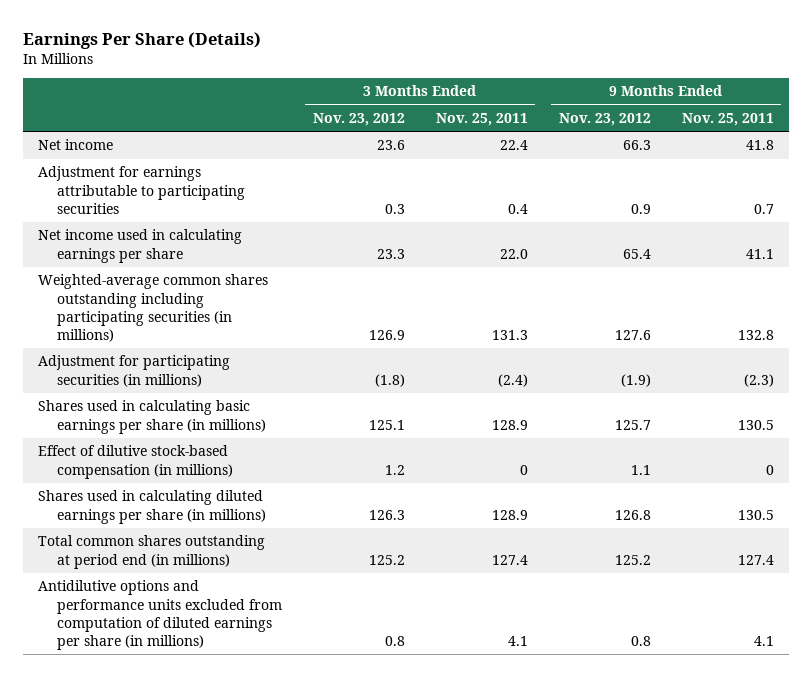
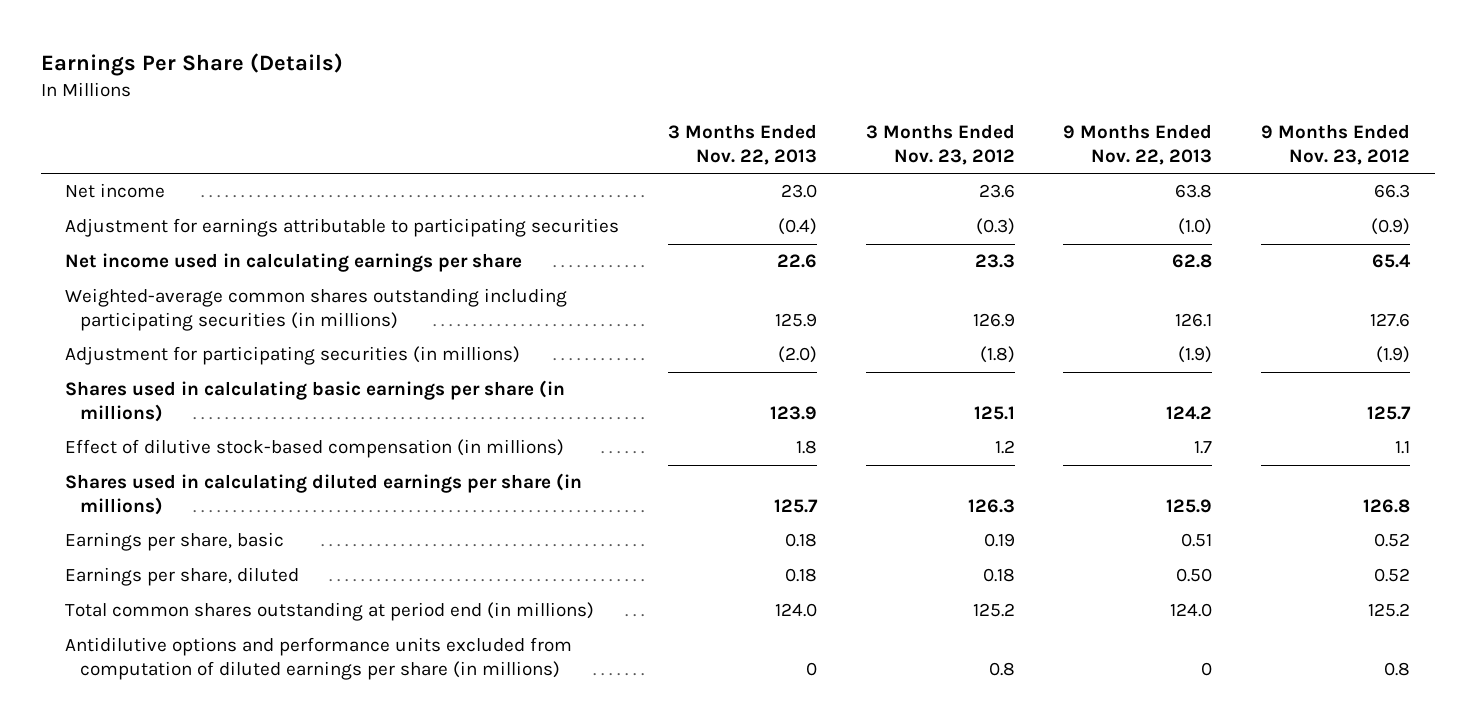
[435,113,528,127] Nov. 25, 2011 -> none
[681,113,774,127] Nov. 25, 2011 -> none
none -> [668,124,818,165] 3 Months Ended Nov. 22, 2013
none -> [1063,124,1213,165] 9 Months Ended Nov. 22, 2013
[384,203,405,214] 0.3 -> [975,218,1015,236] (0.3)
[630,203,651,214] 0.9 -> [1371,218,1411,236] (0.9)
none -> [65,532,285,552] Earnings per share, basic
none -> [65,567,300,587] Earnings per share, diluted

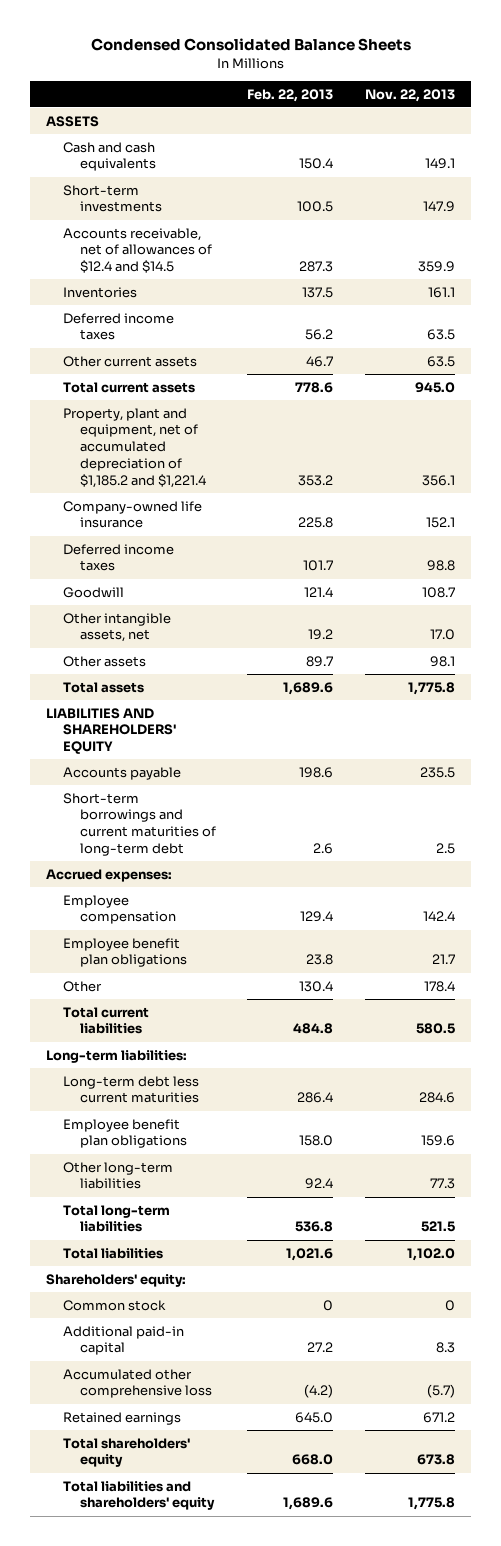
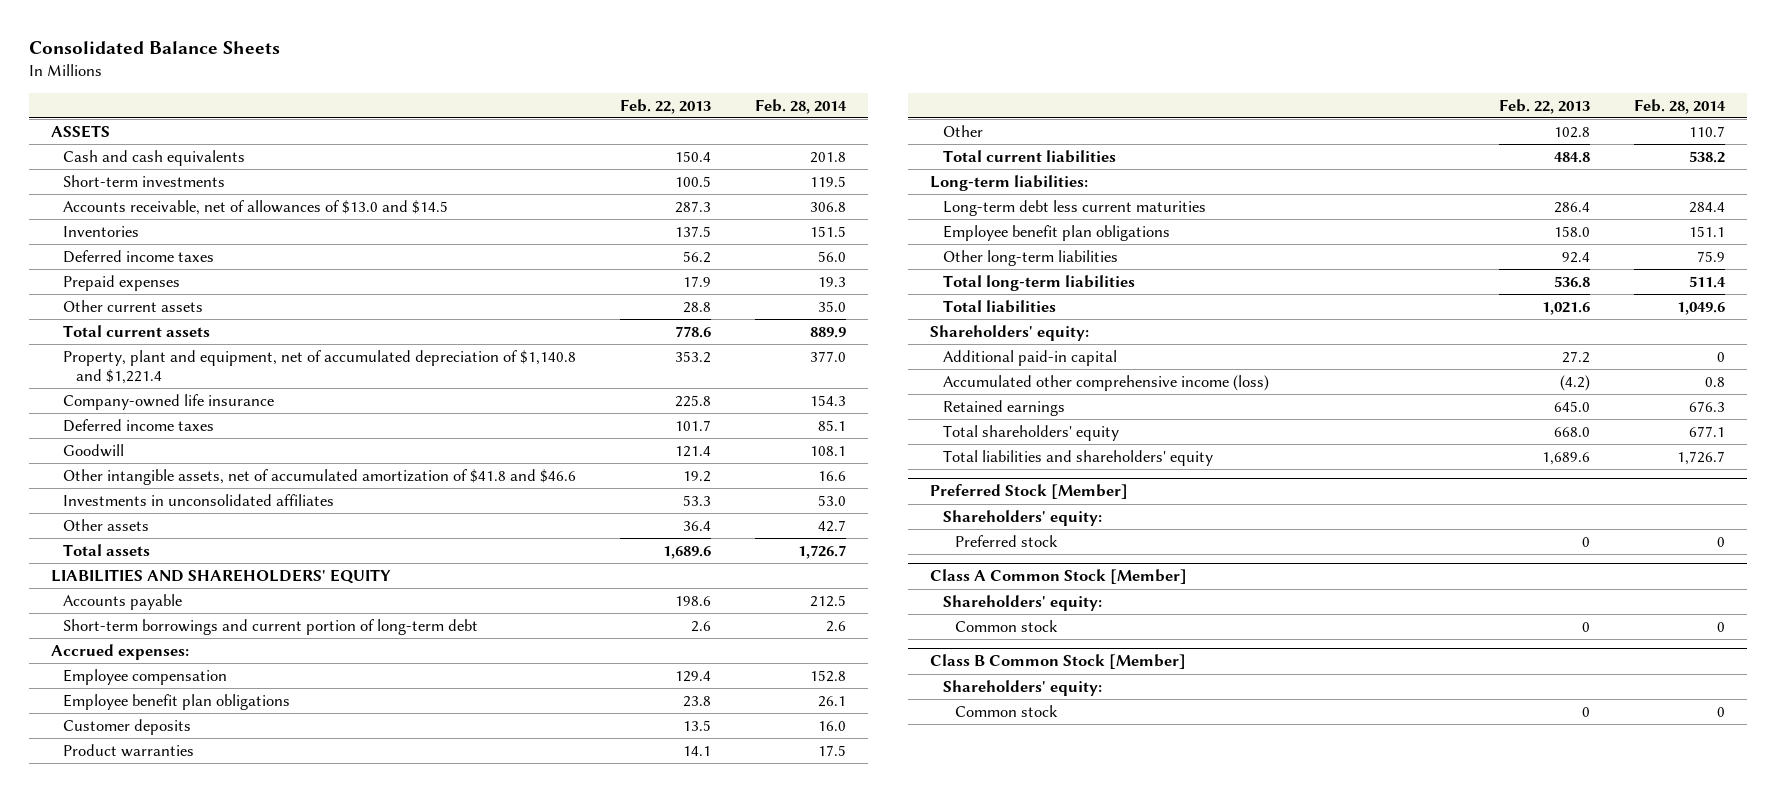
[90,38,411,52] Condensed Consolidated Balance Sheets -> [29,41,281,55] Consolidated Balance Sheets
[365,88,456,102] Nov. 22, 2013 -> none
none -> [754,98,847,114] Feb. 28, 2014
[62,227,212,274] Accounts receivable, net of allowances of $12.4 and $14.5 -> [63,199,449,215] Accounts receivable, net of allowances of $13.0 and $14.5
none -> [63,274,181,291] Prepaid expenses
[306,355,334,367] 46.7 -> [683,301,712,313] 28.8
[62,407,206,488] Property, plant and equipment, net of accumulated depreciation of $1,185.2 and $1,221.4 -> [63,349,577,385] Property, plant and equipment, net of accumulated depreciation of $1,140.8 and $1,221.4
[62,612,171,643] Other intangible assets, net -> [63,468,577,485] Other intangible assets, net of accumulated amortization of $41.8 and $46.6
none -> [63,493,335,506] Investments in unconsolidated affiliates
[306,655,334,667] 89.7 -> [683,520,712,531] 36.4
[62,792,216,857] Short-term borrowings and current maturities of long-term debt -> [63,618,479,635] Short-term borrowings and current portion of long-term debt
none -> [63,718,192,735] Customer deposits
none -> [63,743,195,757] Product warranties
[299,980,334,992] 130.4 -> [1554,126,1591,138] 102.8
[62,1299,166,1311] Common stock -> none
[62,1368,212,1399] Accumulated other comprehensive loss -> [942,374,1269,391] Accumulated other comprehensive income (loss)
none -> [930,484,1129,500] Preferred Stock [Member]
none -> [942,509,1102,526] Shareholders' equity:
none -> [954,534,1058,547] Preferred stock
none -> [930,569,1188,585] Class A Common Stock [Member]
none -> [942,594,1102,611] Shareholders' equity:
none -> [954,619,1058,632] Common stock
none -> [930,654,1187,670] Class B Common Stock [Member]
none -> [942,679,1102,696] Shareholders' equity:
none -> [954,704,1058,717] Common stock

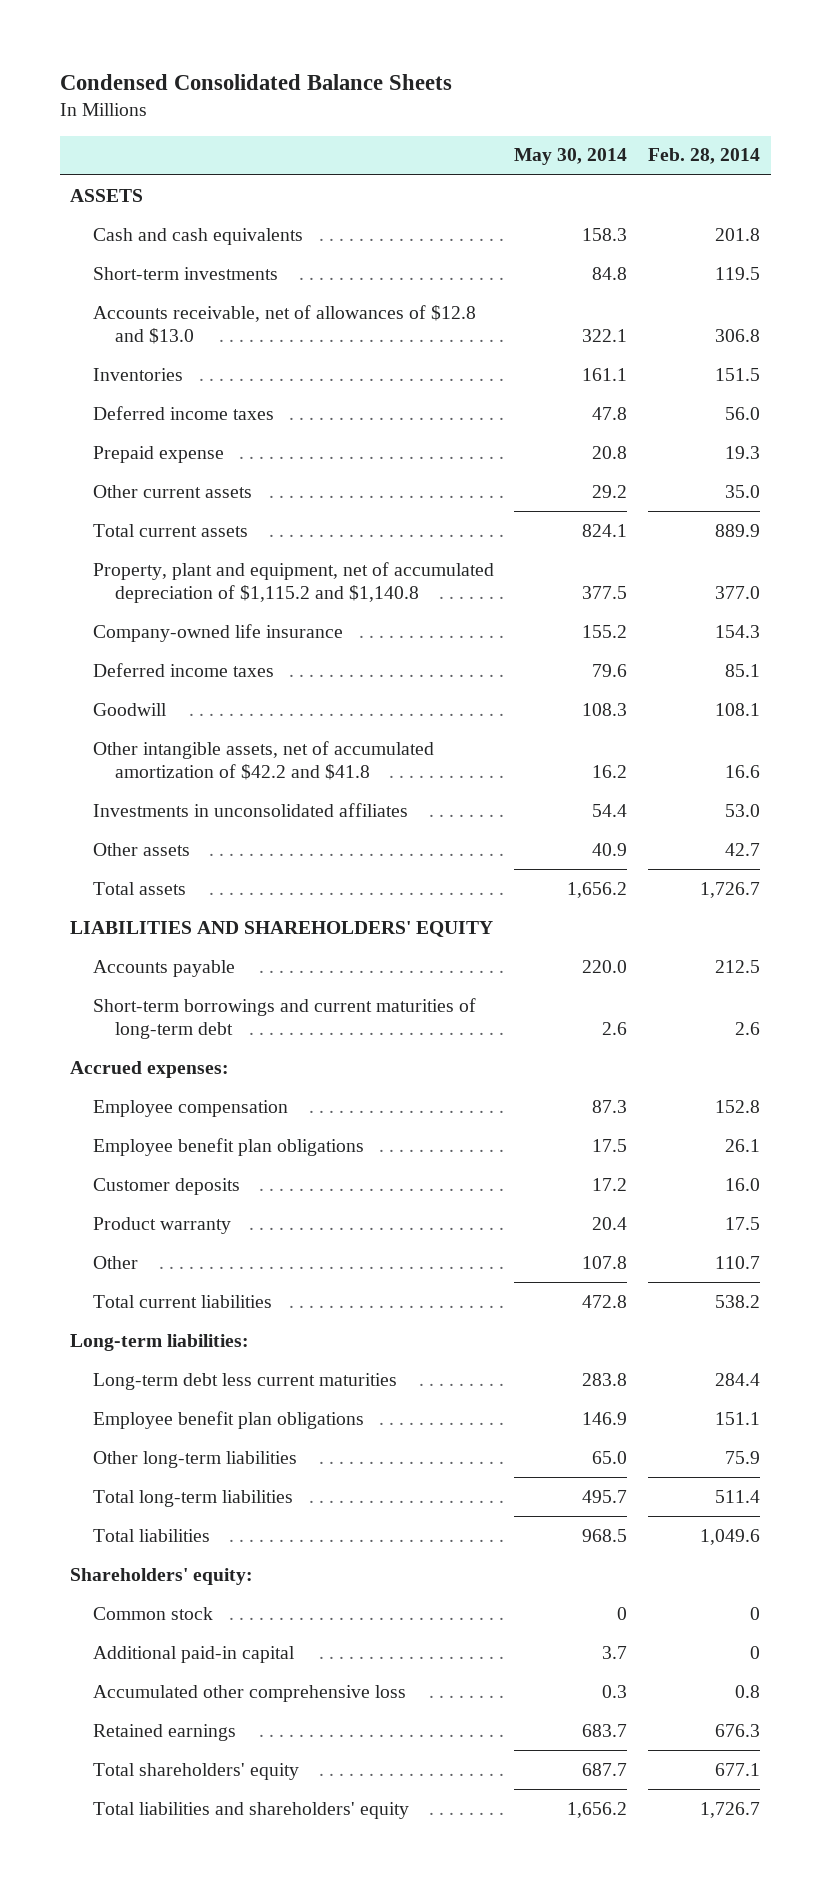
[29,41,281,55] Consolidated Balance Sheets -> [59,73,452,90] Condensed Consolidated Balance Sheets
[620,98,712,114] Feb. 22, 2013 -> none
none -> [514,148,628,166] May 30, 2014
[63,199,449,215] Accounts receivable, net of allowances of $13.0 and $14.5 -> [92,304,476,345] Accounts receivable, net of allowances of $12.8 and $13.0
[63,274,181,291] Prepaid expenses -> [92,445,224,463] Prepaid expense
[63,349,577,385] Property, plant and equipment, net of accumulated depreciation of $1,140.8 and $1,221.4 -> [92,561,494,604] Property, plant and equipment, net of accumulated depreciation of $1,115.2 and $1,140.8
[63,468,577,485] Other intangible assets, net of accumulated amortization of $41.8 and $46.6 -> [92,740,434,781] Other intangible assets, net of accumulated amortization of $42.2 and $41.8
[63,618,479,635] Short-term borrowings and current portion of long-term debt -> [92,997,476,1040] Short-term borrowings and current maturities of long-term debt
[63,743,195,757] Product warranties -> [92,1216,231,1234] Product warranty
none -> [92,1606,213,1620] Common stock
[942,374,1269,391] Accumulated other comprehensive income (loss) -> [92,1684,406,1702] Accumulated other comprehensive loss
[930,484,1129,500] Preferred Stock [Member] -> none
[942,509,1102,526] Shareholders' equity: -> none
[954,534,1058,547] Preferred stock -> none
[930,569,1188,585] Class A Common Stock [Member] -> none
[942,594,1102,611] Shareholders' equity: -> none
[954,619,1058,632] Common stock -> none
[930,654,1187,670] Class B Common Stock [Member] -> none
[942,679,1102,696] Shareholders' equity: -> none
[954,704,1058,717] Common stock -> none

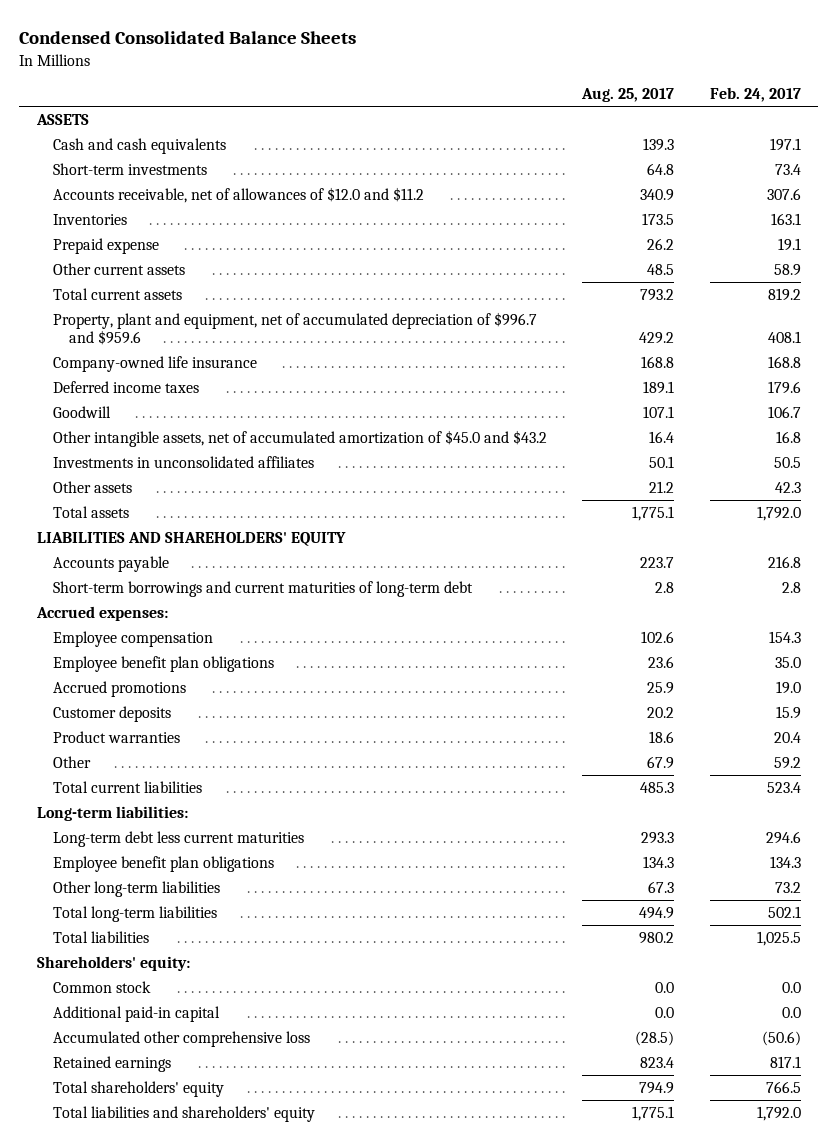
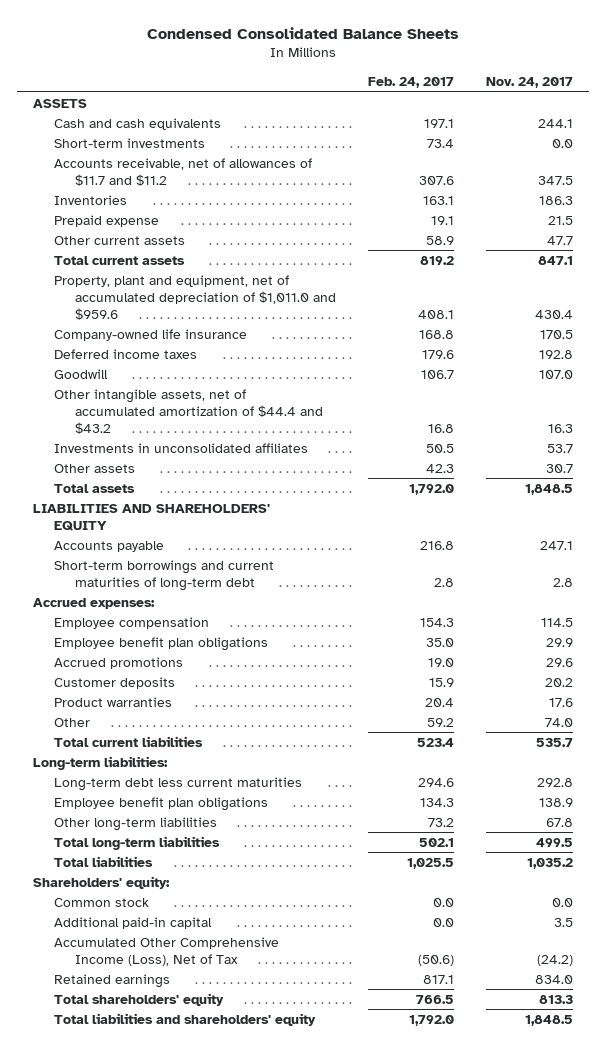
[581,88,675,103] Aug. 25, 2017 -> none
none -> [485,77,573,89] Nov. 24, 2017
[52,186,424,203] Accounts receivable, net of allowances of $12.0 and $11.2 -> [53,157,312,186] Accounts receivable, net of allowances of $11.7 and $11.2
[52,311,537,346] Property, plant and equipment, net of accumulated depreciation of $996.7 and $959.6 -> [53,274,336,320] Property, plant and equipment, net of accumulated depreciation of $1,011.0 and $959.6
[52,429,547,447] Other intangible assets, net of accumulated amortization of $45.0 and $43.2 -> [53,388,323,434] Other intangible assets, net of accumulated amortization of $44.4 and $43.2
[52,1030,310,1047] Accumulated other comprehensive loss -> [53,936,279,966] Accumulated Other Comprehensive Income (Loss), Net of Tax

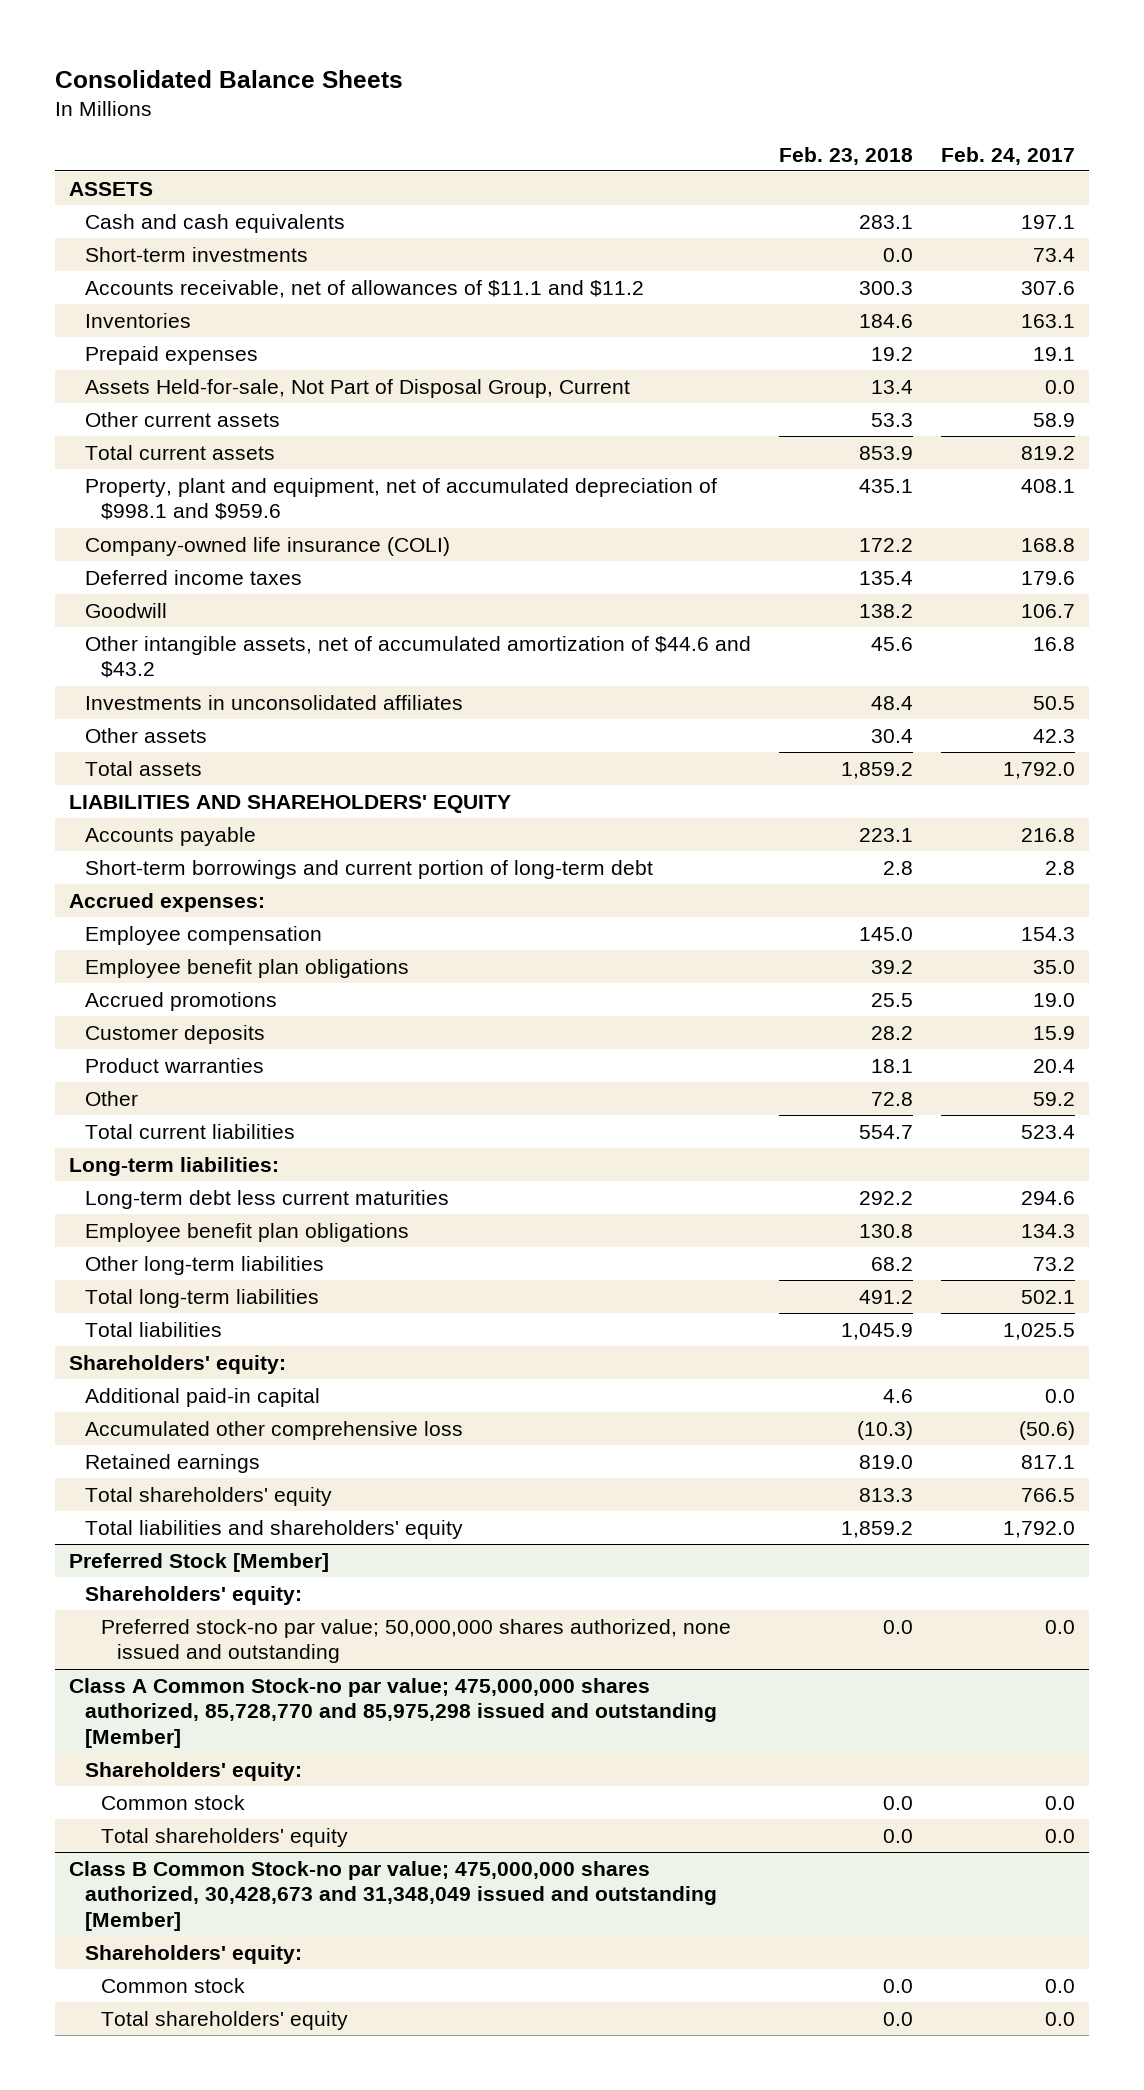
[146,26,459,39] Condensed Consolidated Balance Sheets -> [54,69,403,88] Consolidated Balance Sheets
[485,77,573,89] Nov. 24, 2017 -> none
none -> [778,146,913,165] Feb. 23, 2018
[53,157,312,186] Accounts receivable, net of allowances of $11.7 and $11.2 -> [84,279,644,298] Accounts receivable, net of allowances of $11.1 and $11.2
[53,214,159,227] Prepaid expense -> [84,345,258,365] Prepaid expenses
none -> [84,378,630,398] Assets Held-for-sale, Not Part of Disposal Group, Current
[53,274,336,320] Property, plant and equipment, net of accumulated depreciation of $1,011.0 and $959.6 -> [84,477,717,521] Property, plant and equipment, net of accumulated depreciation of $998.1 and $959.6
[53,328,247,341] Company-owned life insurance -> [84,536,450,556] Company-owned life insurance (COLI)
[53,388,323,434] Other intangible assets, net of accumulated amortization of $44.4 and $43.2 -> [84,635,751,679] Other intangible assets, net of accumulated amortization of $44.6 and $43.2
[53,559,274,591] Short-term borrowings and current maturities of long-term debt -> [84,859,653,879] Short-term borrowings and current portion of long-term debt
[53,897,149,907] Common stock -> none
[53,936,279,966] Accumulated Other Comprehensive Income (Loss), Net of Tax -> [84,1420,463,1440] Accumulated other comprehensive loss
none -> [68,1552,329,1572] Preferred Stock [Member]
none -> [84,1585,302,1605] Shareholders' equity:
none -> [100,1618,731,1664] Preferred stock-no par value; 50,000,000 shares authorized, none issued and outstanding
none -> [68,1677,717,1748] Class A Common Stock-no par value; 475,000,000 shares authorized, 85,728,770 and 85,975,298 issued and outstanding [Member]
none -> [84,1761,302,1781] Shareholders' equity:
none -> [100,1794,245,1810] Common stock
none -> [100,1827,348,1847] Total shareholders' equity
none -> [68,1860,717,1931] Class B Common Stock-no par value; 475,000,000 shares authorized, 30,428,673 and 31,348,049 issued and outstanding [Member]
none -> [84,1944,302,1964] Shareholders' equity:
none -> [100,1977,245,1993] Common stock
none -> [100,2010,348,2030] Total shareholders' equity

